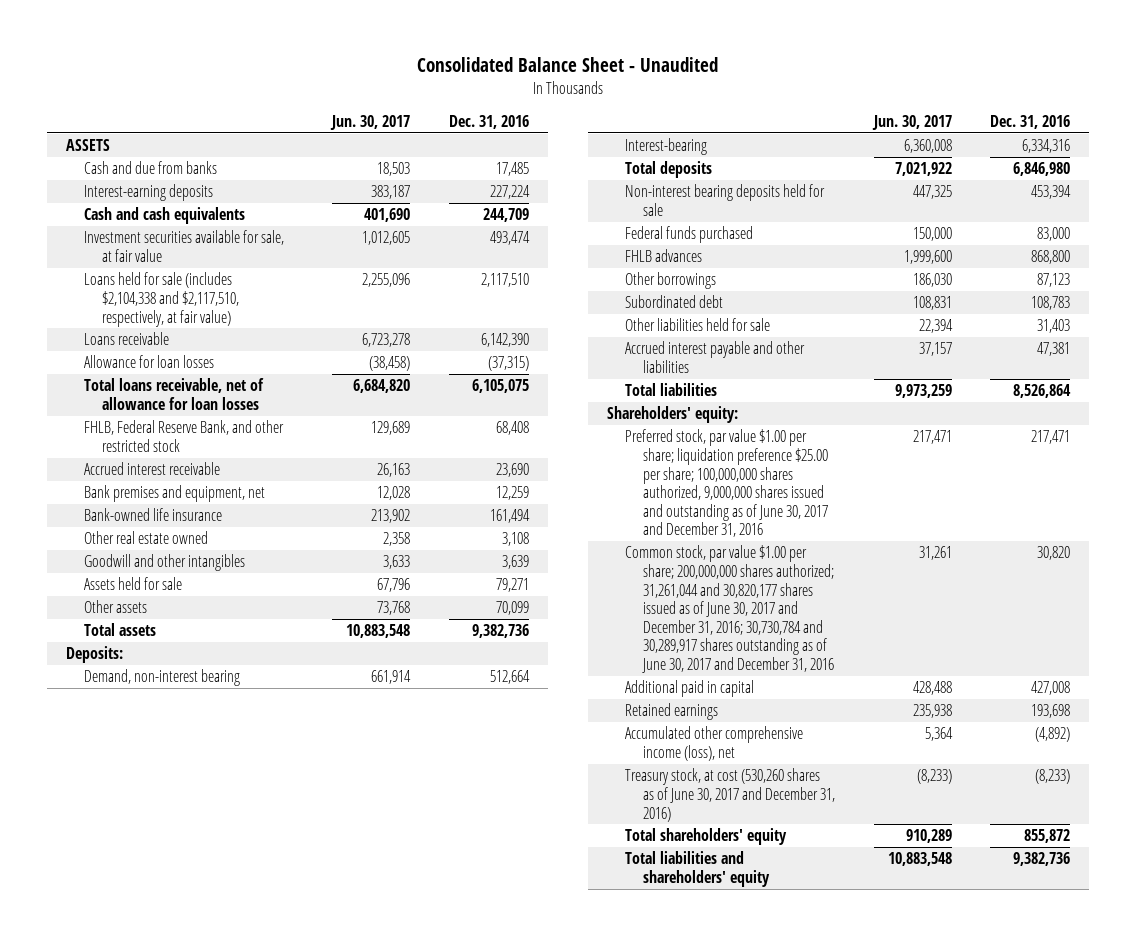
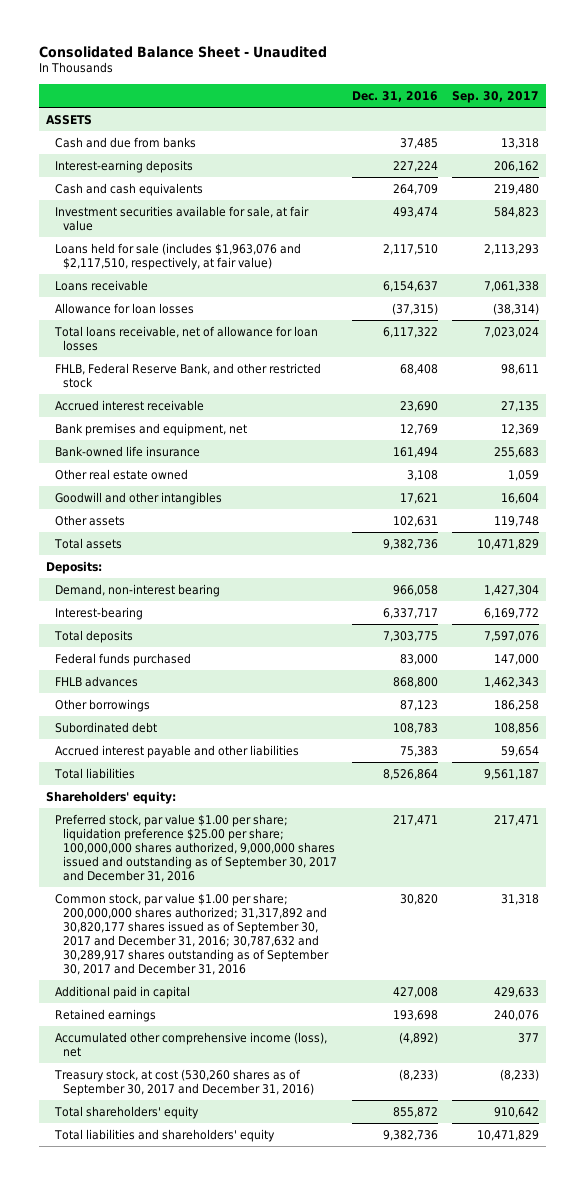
[330,114,411,130] Jun. 30, 2017 -> none
none -> [452,91,540,104] Sep. 30, 2017
[495,162,529,177] 17,485 -> [399,137,438,149] 37,485
[482,208,529,223] 244,709 -> [392,183,438,195] 264,709
[83,272,239,327] Loans held for sale (includes $2,104,338 and $2,117,510, respectively, at fair value) -> [54,242,301,270] Loans held for sale (includes $1,963,076 and $2,117,510, respectively, at fair value)
[480,333,529,348] 6,142,390 -> [382,280,438,292] 6,154,637
[471,379,529,394] 6,105,075 -> [382,326,438,338] 6,117,322
[495,486,529,501] 12,259 -> [399,423,438,435] 12,769
[83,577,182,591] Assets held for sale -> none
[501,555,529,570] 3,639 -> [399,492,438,504] 17,621
[495,601,529,616] 70,099 -> [392,515,438,527] 102,631
[625,184,826,216] Non-interest bearing deposits held for sale -> none
[489,670,530,685] 512,664 -> [392,584,438,596] 966,058
[1022,139,1071,154] 6,334,316 -> [382,607,438,619] 6,337,717
[1013,162,1071,177] 6,846,980 -> [382,630,438,642] 7,303,775
[625,318,771,332] Other liabilities held for sale -> none
[1037,342,1071,357] 47,381 -> [399,745,438,757] 75,383
[625,429,829,538] Preferred stock, par value $1.00 per share; liquidation preference $25.00 per share; 100,000,000 shares authorized, 9,000,000 shares issued and outstanding as of June 30, 2017 and December 31, 2016 -> [54,813,338,882] Preferred stock, par value $1.00 per share; liquidation preference $25.00 per share; 100,000,000 shares authorized, 9,000,000 shares issued and outstanding as of September 30, 2017 and December 31, 2016
[625,545,835,673] Common stock, par value $1.00 per share; 200,000,000 shares authorized; 31,261,044 and 30,820,177 shares issued as of June 30, 2017 and December 31, 2016; 30,730,784 and 30,289,917 shares outstanding as of June 30, 2017 and December 31, 2016 -> [54,892,330,975] Common stock, par value $1.00 per share; 200,000,000 shares authorized; 31,317,892 and 30,820,177 shares issued as of September 30, 2017 and December 31, 2016; 30,787,632 and 30,289,917 shares outstanding as of September 30, 2017 and December 31, 2016
[625,768,836,822] Treasury stock, at cost (530,260 shares as of June 30, 2017 and December 31, 2016) -> [53,1068,315,1096] Treasury stock, at cost (530,260 shares as of September 30, 2017 and December 31, 2016)

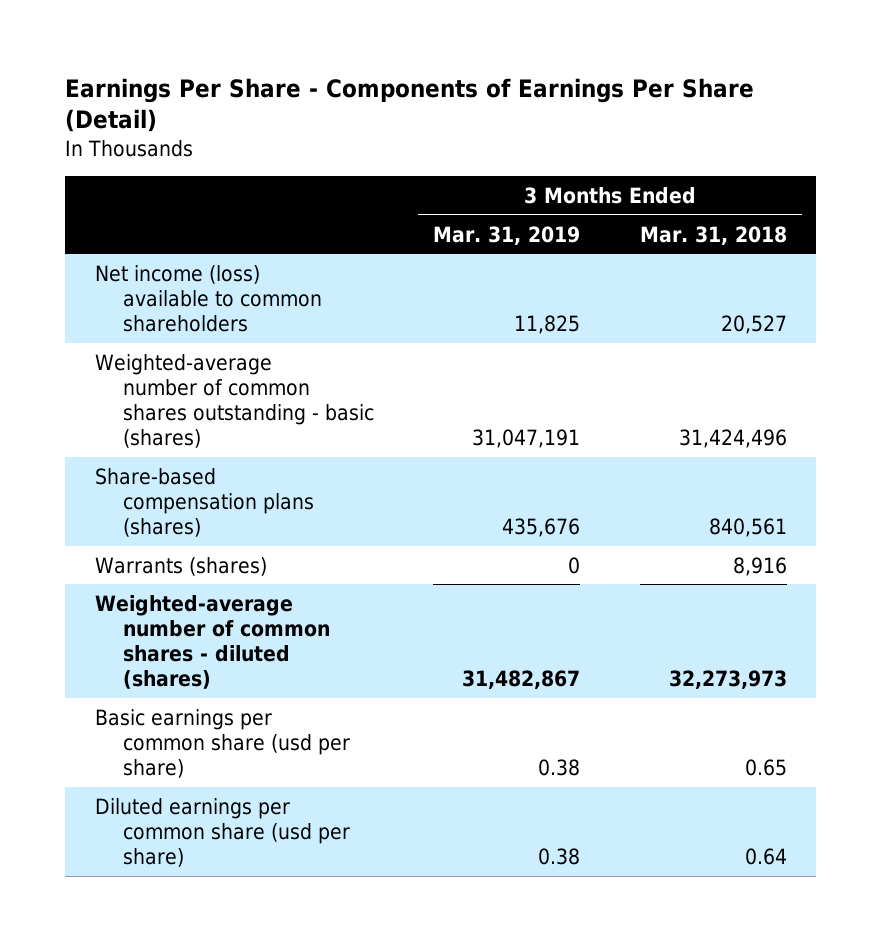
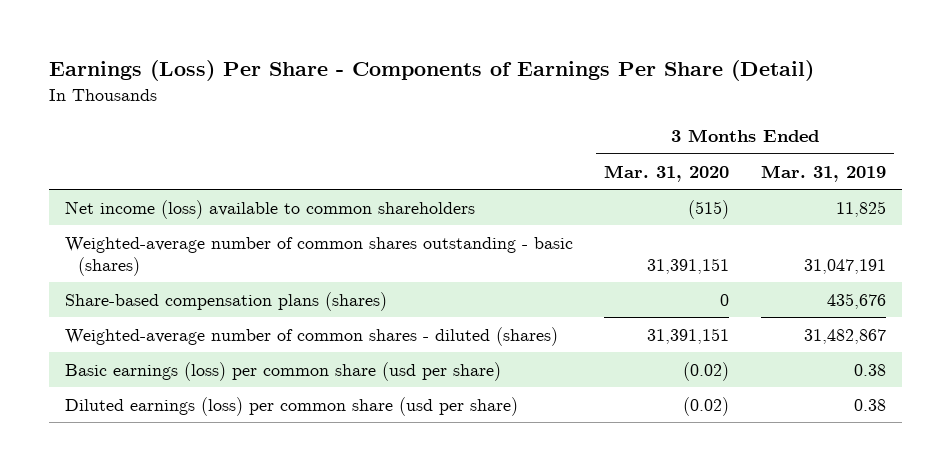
[64,77,754,133] Earnings Per Share - Components of Earnings Per Share (Detail) -> [48,60,814,82] Earnings (Loss) Per Share - Components of Earnings Per Share (Detail)
[639,225,787,245] Mar. 31, 2018 -> none
none -> [604,164,730,182] Mar. 31, 2020
[94,556,267,576] Warrants (shares) -> none
[94,708,350,778] Basic earnings per common share (usd per share) -> [64,361,501,381] Basic earnings (loss) per common share (usd per share)
[94,797,350,867] Diluted earnings per common share (usd per share) -> [64,396,518,416] Diluted earnings (loss) per common share (usd per share)

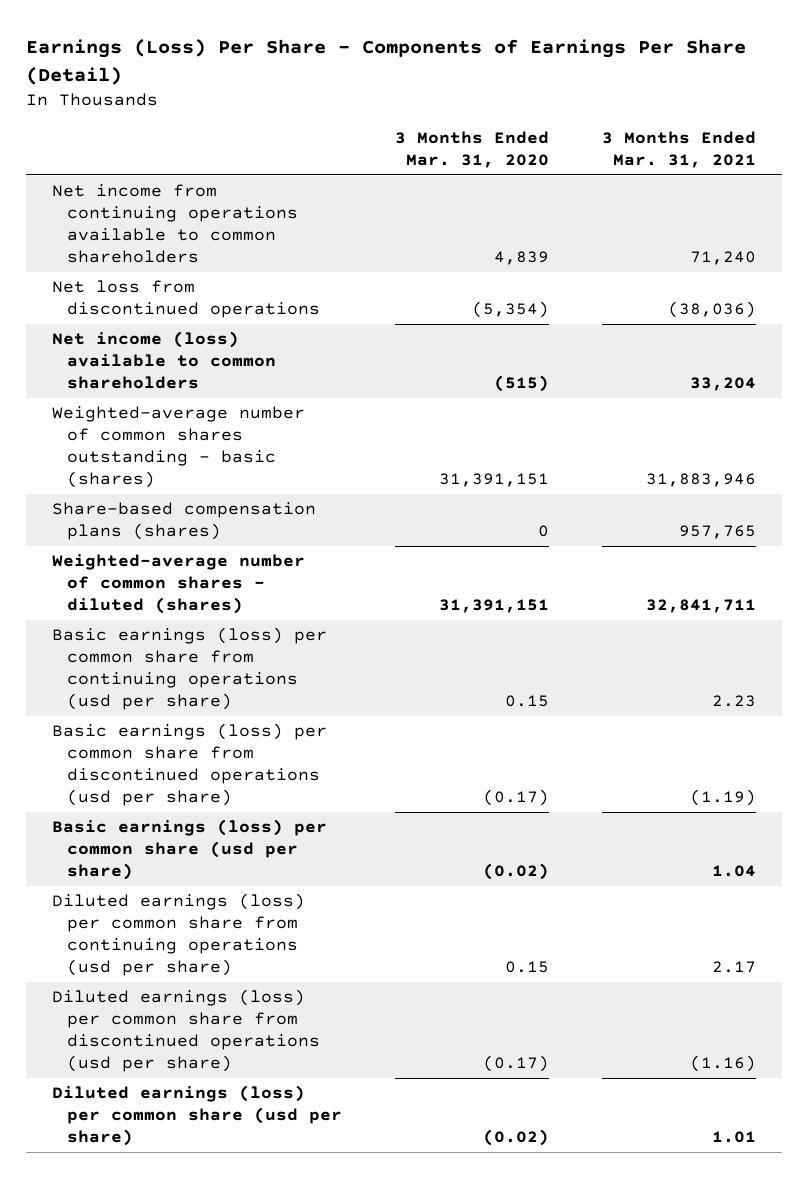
[761,164,887,182] Mar. 31, 2019 -> none
none -> [601,130,756,169] 3 Months Ended Mar. 31, 2021
none -> [52,184,298,264] Net income from continuing operations available to common shareholders
none -> [52,280,320,319] Net loss from discontinued operations
none -> [52,627,328,711] Basic earnings (loss) per common share from continuing operations (usd per share)
none -> [52,723,328,807] Basic earnings (loss) per common share from discontinued operations (usd per share)
none -> [52,893,306,977] Diluted earnings (loss) per common share from continuing operations (usd per share)
none -> [52,989,320,1073] Diluted earnings (loss) per common share from discontinued operations (usd per share)

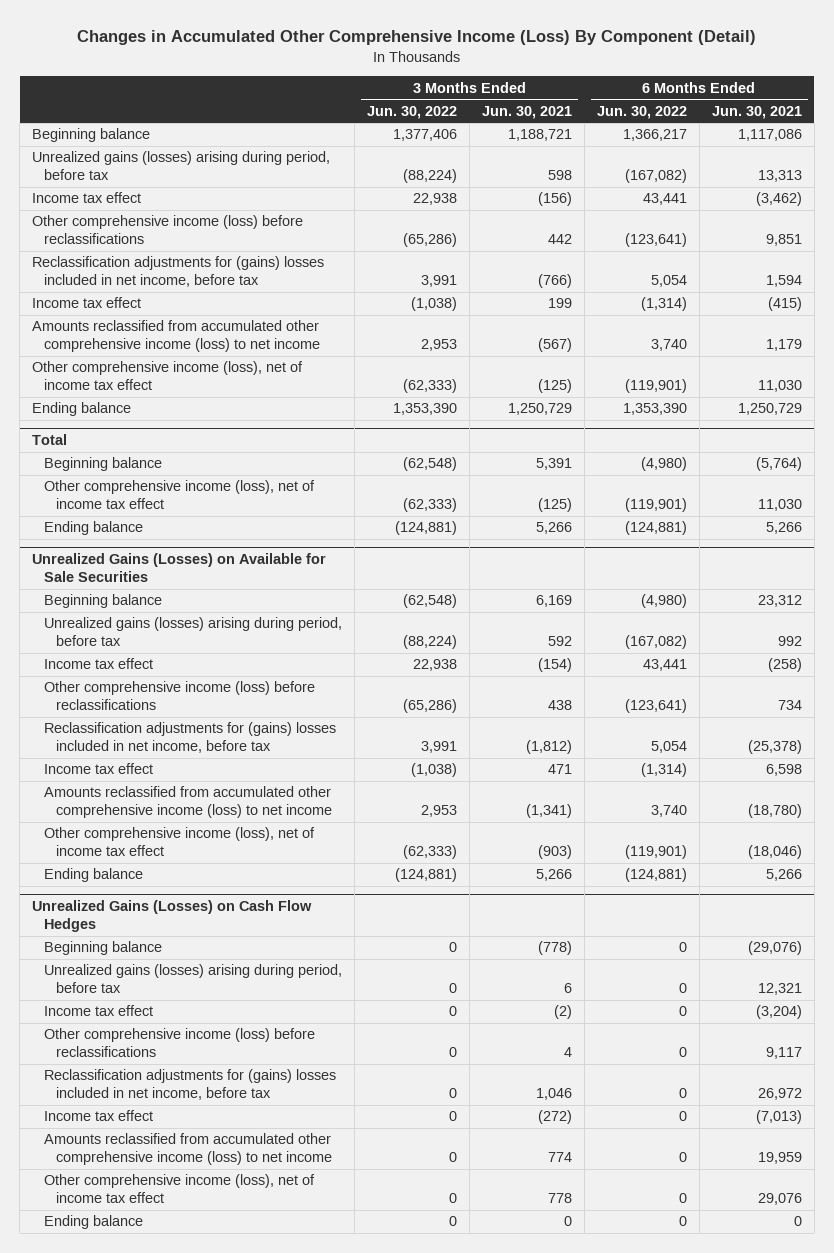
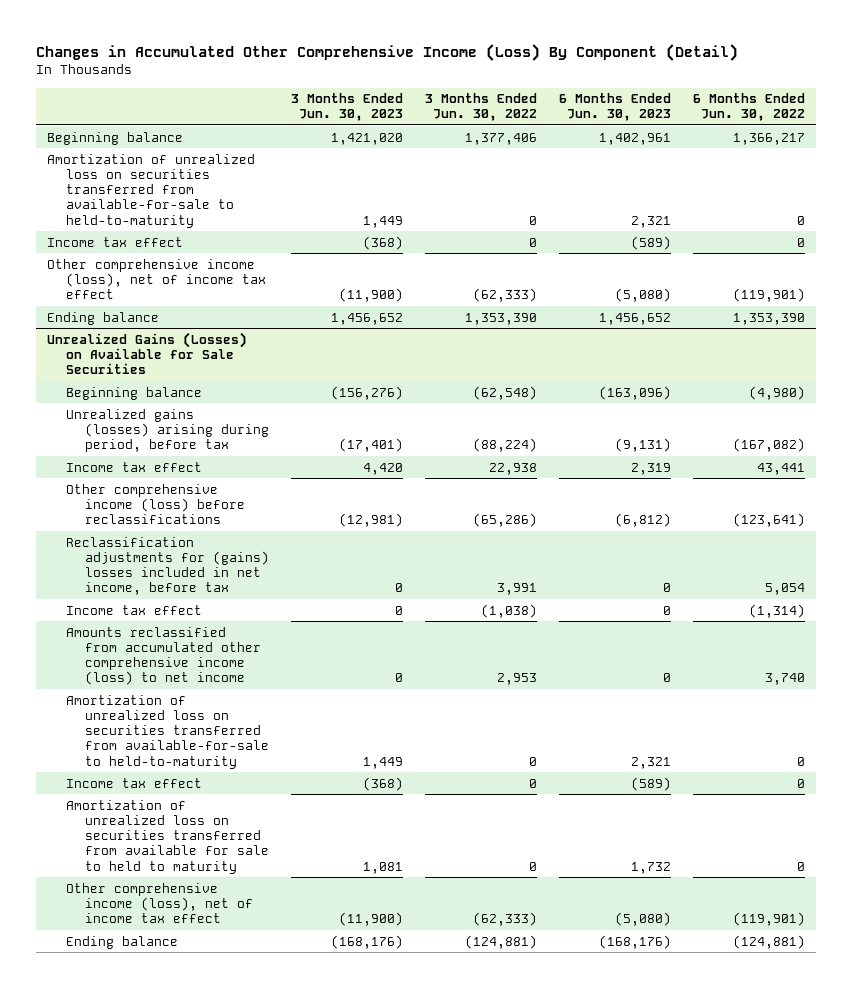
[481,105,572,119] Jun. 30, 2021 -> none
[711,105,802,119] Jun. 30, 2021 -> none
none -> [290,93,403,122] 3 Months Ended Jun. 30, 2023
none -> [558,93,671,122] 6 Months Ended Jun. 30, 2023
[32,151,331,181] Unrealized gains (losses) arising during period, before tax -> none
[32,215,304,245] Other comprehensive income (loss) before reclassifications -> none
[32,256,325,288] Reclassification adjustments for (gains) losses included in net income, before tax -> none
[32,297,142,309] Income tax effect -> none
[32,320,321,353] Amounts reclassified from accumulated other comprehensive income (loss) to net income -> none
none -> [46,153,255,228] Amortization of unrealized loss on securities transferred from available-for-sale to held-to-maturity
[413,193,458,206] 22,938 -> [528,237,537,247] 0
[642,193,687,206] 43,441 -> [796,237,805,247] 0
[32,434,68,446] Total -> none
[44,457,163,472] Beginning balance -> none
[44,480,316,510] Other comprehensive income (loss), net of income tax effect -> none
[44,521,144,536] Ending balance -> none
none -> [65,694,269,769] Amortization of unrealized loss on securities transferred from available-for-sale to held-to-maturity
none -> [65,777,202,788] Income tax effect
none -> [65,799,269,874] Amortization of unrealized loss on securities transferred from available for sale to held to maturity
[32,900,313,933] Unrealized Gains (Losses) on Cash Flow Hedges -> none
[44,941,163,956] Beginning balance -> none
[44,964,343,994] Unrealized gains (losses) arising during period, before tax -> none
[44,1005,154,1017] Income tax effect -> none
[44,1028,316,1058] Other comprehensive income (loss) before reclassifications -> none
[44,1069,337,1101] Reclassification adjustments for (gains) losses included in net income, before tax -> none
[44,1110,154,1122] Income tax effect -> none
[44,1133,333,1166] Amounts reclassified from accumulated other comprehensive income (loss) to net income -> none
[44,1174,316,1204] Other comprehensive income (loss), net of income tax effect -> none
[44,1215,144,1230] Ending balance -> none

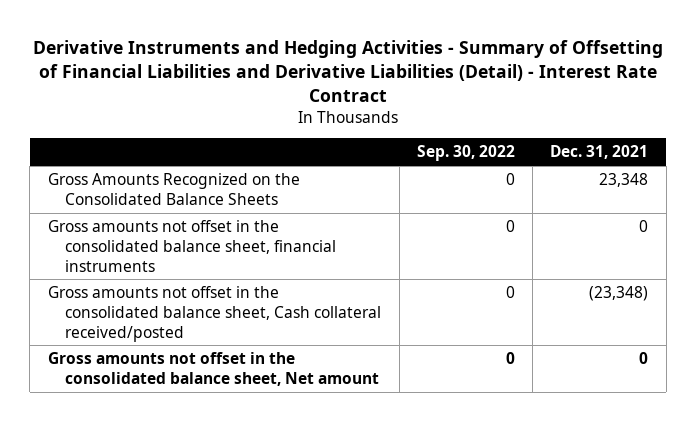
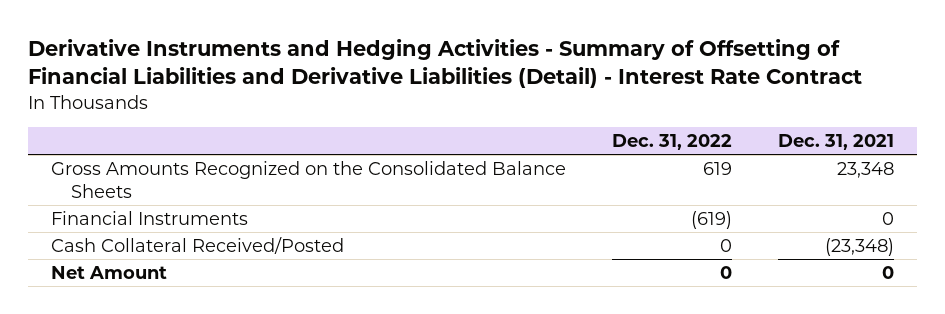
[416,145,515,162] Sep. 30, 2022 -> none
none -> [612,133,733,150] Dec. 31, 2022
[47,220,337,272] Gross amounts not offset in the consolidated balance sheet, financial instruments -> none
none -> [51,211,249,226] Financial Instruments
[47,286,382,342] Gross amounts not offset in the consolidated balance sheet, Cash collateral received/posted -> [51,237,345,255] Cash Collateral Received/Posted
[47,352,380,386] Gross amounts not offset in the consolidated balance sheet, Net amount -> [51,266,168,280] Net Amount

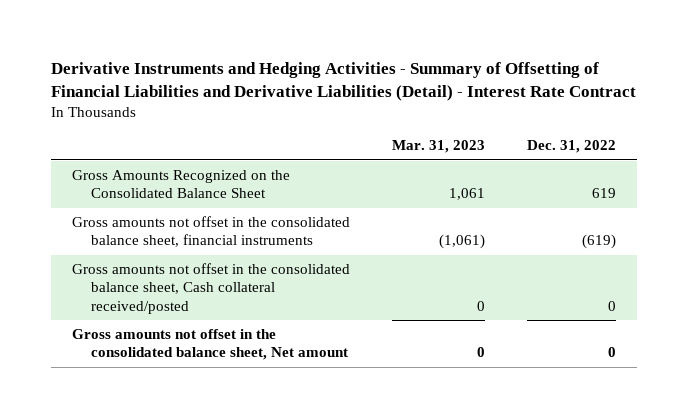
[778,133,895,150] Dec. 31, 2021 -> none
none -> [391,140,485,154] Mar. 31, 2023
[51,161,567,198] Gross Amounts Recognized on the Consolidated Balance Sheets -> [71,169,290,199] Gross Amounts Recognized on the Consolidated Balance Sheet
[51,211,249,226] Financial Instruments -> [71,215,350,248] Gross amounts not offset in the consolidated balance sheet, financial instruments
[51,237,345,255] Cash Collateral Received/Posted -> [71,262,350,314] Gross amounts not offset in the consolidated balance sheet, Cash collateral received/posted
[51,266,168,280] Net Amount -> [71,328,348,361] Gross amounts not offset in the consolidated balance sheet, Net amount

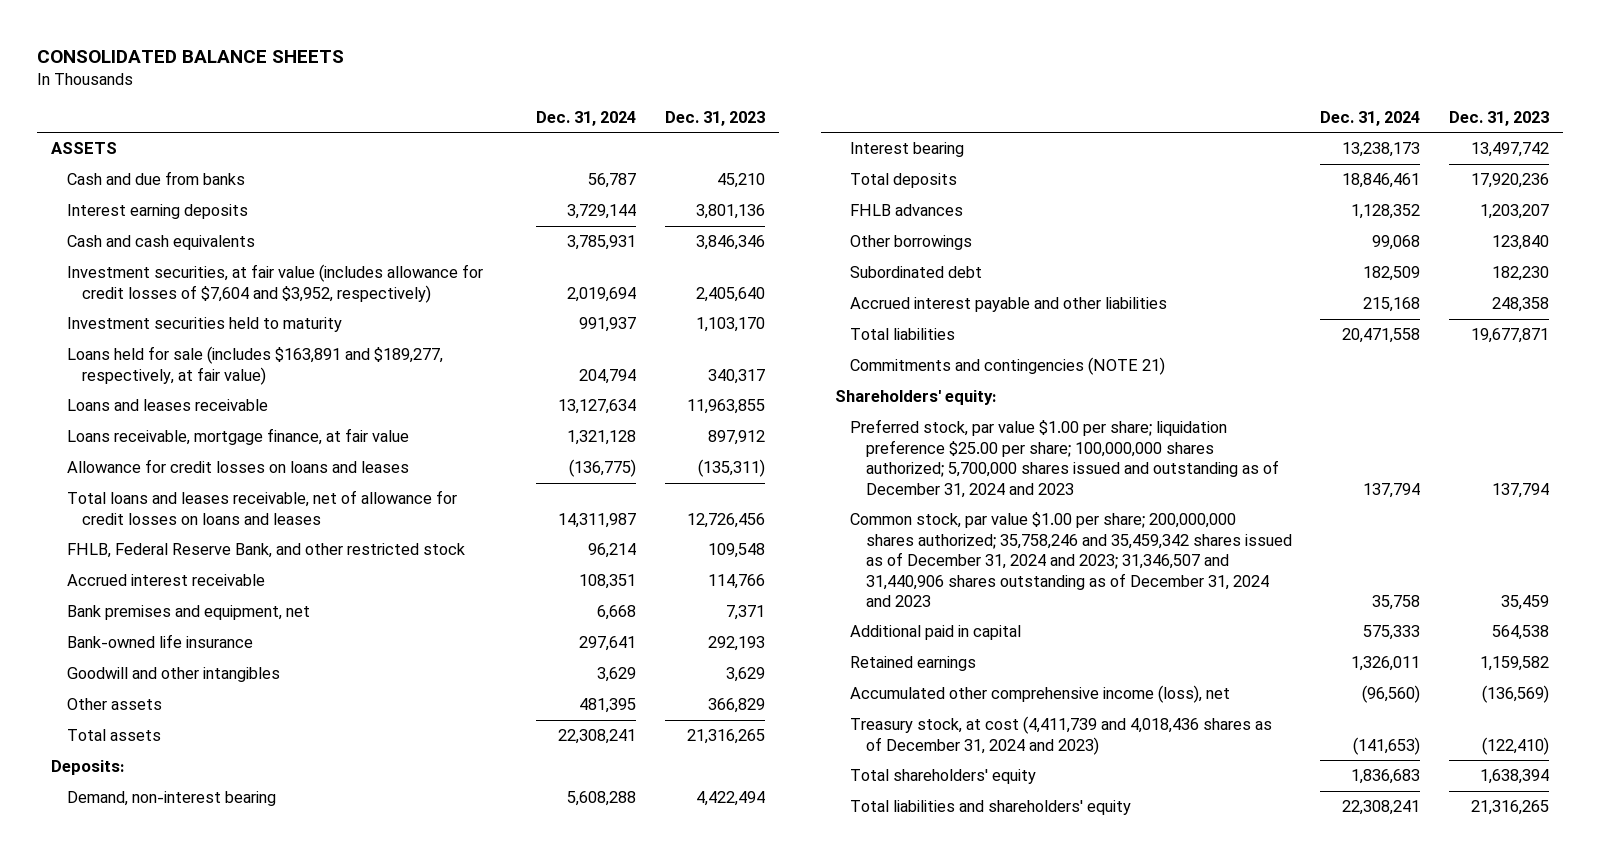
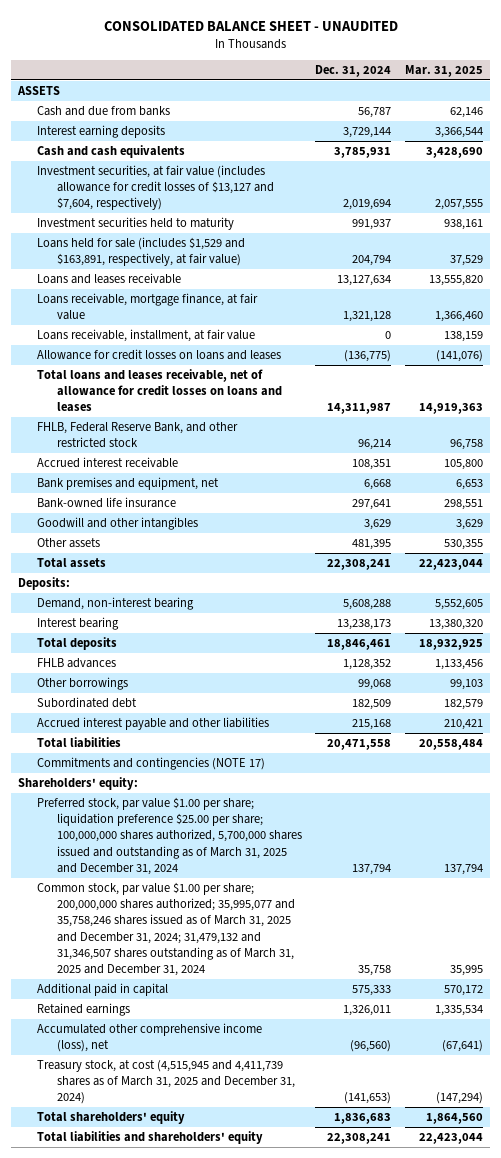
[36,49,344,63] CONSOLIDATED BALANCE SHEETS -> [103,20,398,31] CONSOLIDATED BALANCE SHEET - UNAUDITED
[664,111,765,127] Dec. 31, 2023 -> none
none -> [405,65,484,78] Mar. 31, 2025
[66,264,483,303] Investment securities, at fair value (includes allowance for credit losses of $7,604 and $3,952, respectively) -> [37,165,274,211] Investment securities, at fair value (includes allowance for credit losses of $13,127 and $7,604, respectively)
[66,346,443,385] Loans held for sale (includes $163,891 and $189,277, respectively, at fair value) -> [37,237,246,267] Loans held for sale (includes $1,529 and $163,891, respectively, at fair value)
none -> [37,329,256,343] Loans receivable, installment, at fair value
[850,357,1166,376] Commitments and contingencies (NOTE 21) -> [37,757,266,771] Commitments and contingencies (NOTE 17)
[850,419,1279,498] Preferred stock, par value $1.00 per share; liquidation preference $25.00 per share; 100,000,000 shares authorized; 5,700,000 shares issued and outstanding as of December 31, 2024 and 2023 -> [37,797,302,875] Preferred stock, par value $1.00 per share; liquidation preference $25.00 per share; 100,000,000 shares authorized, 5,700,000 shares issued and outstanding as of March 31, 2025 and December 31, 2024
[850,512,1292,607] Common stock, par value $1.00 per share; 200,000,000 shares authorized; 35,758,246 and 35,459,342 shares issued as of December 31, 2024 and 2023; 31,346,507 and 31,440,906 shares outstanding as of December 31, 2024 and 2023 -> [37,882,295,977] Common stock, par value $1.00 per share; 200,000,000 shares authorized; 35,995,077 and 35,758,246 shares issued as of March 31, 2025 and December 31, 2024; 31,479,132 and 31,346,507 shares outstanding as of March 31, 2025 and December 31, 2024
[850,716,1273,755] Treasury stock, at cost (4,411,739 and 4,018,436 shares as of December 31, 2024 and 2023) -> [37,1060,295,1105] Treasury stock, at cost (4,515,945 and 4,411,739 shares as of March 31, 2025 and December 31, 2024)

